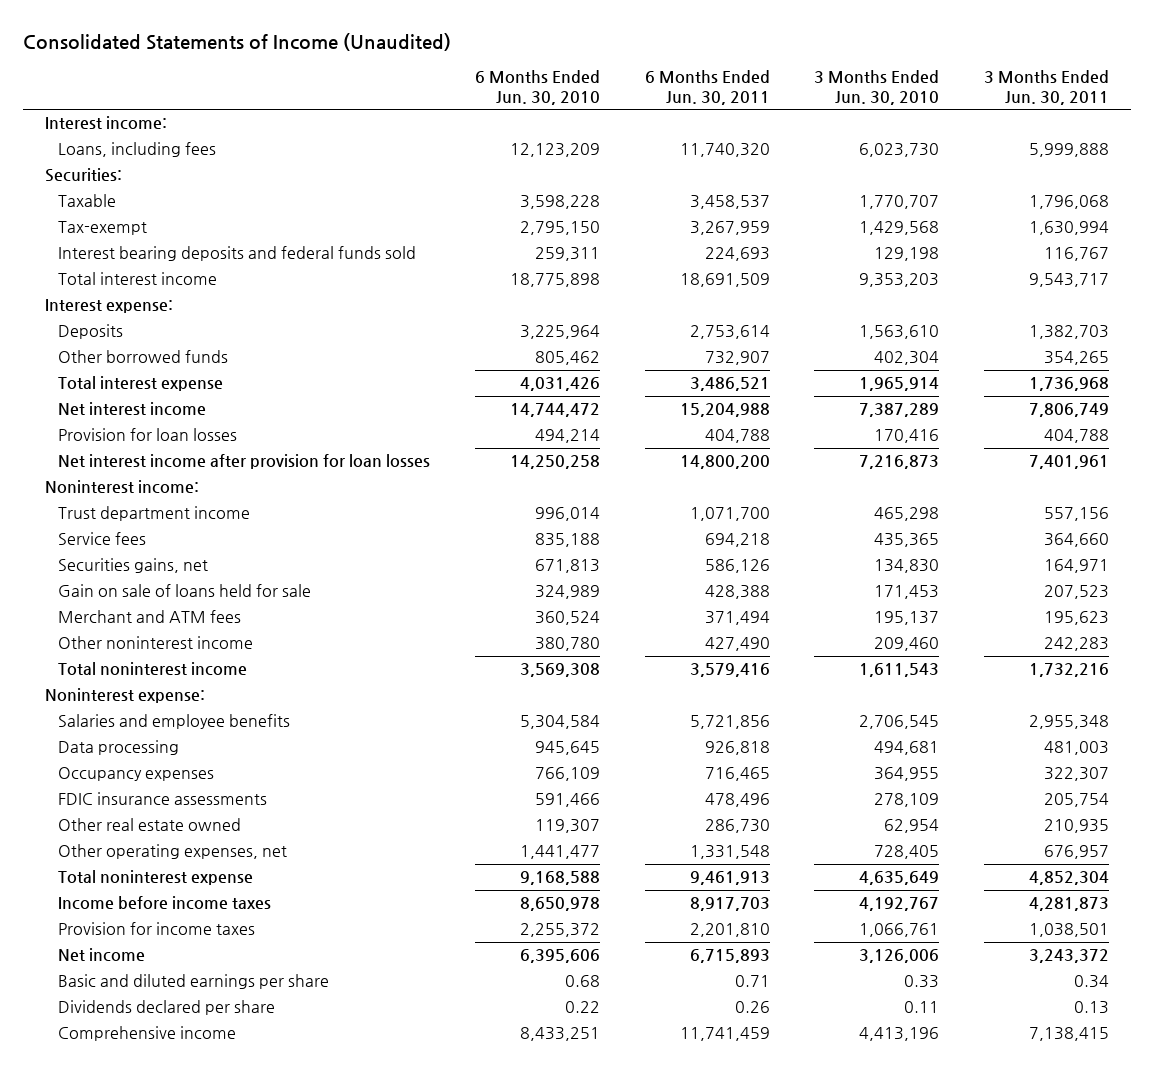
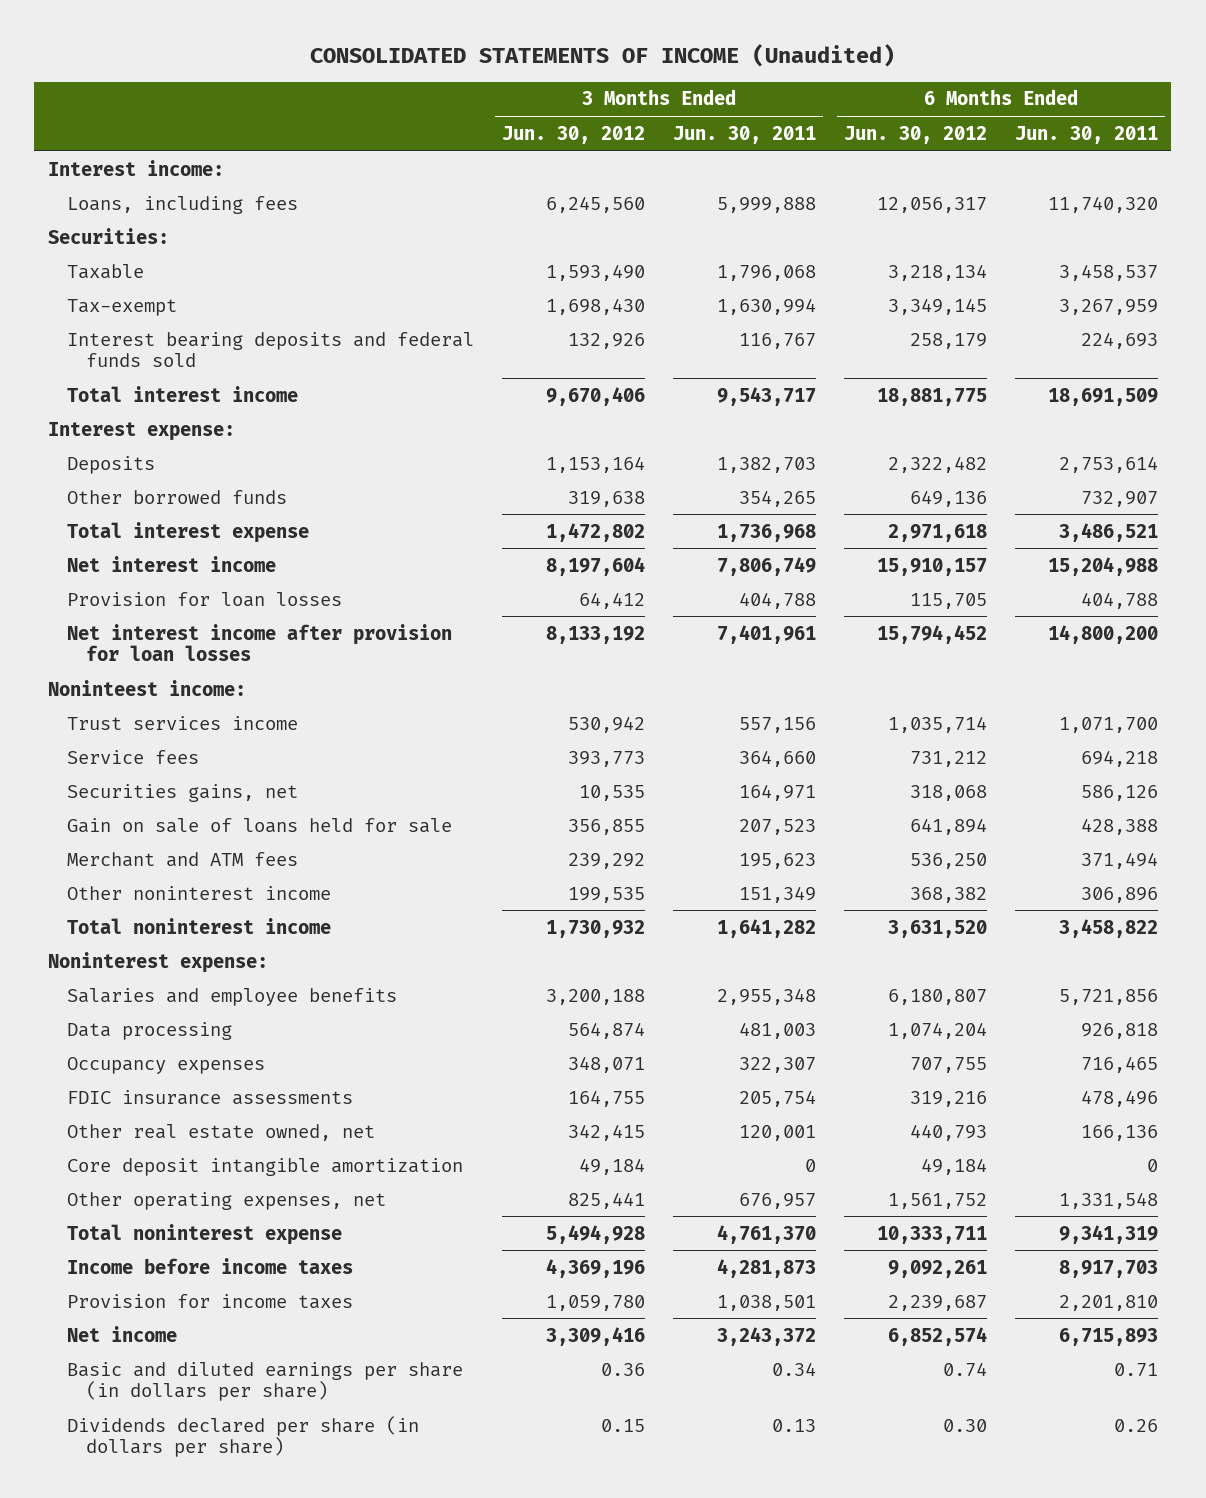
[22,32,451,51] Consolidated Statements of Income (Unaudited) -> [309,44,895,68] CONSOLIDATED STATEMENTS OF INCOME (Unaudited)
[475,70,601,105] 6 Months Ended Jun. 30, 2010 -> none
[814,70,940,105] 3 Months Ended Jun. 30, 2010 -> none
none -> [502,125,646,144] Jun. 30, 2012
none -> [843,125,987,144] Jun. 30, 2012
[45,480,200,495] Noninterest income: -> [48,679,247,696] Noninteest income:
[58,506,251,522] Trust department income -> [67,715,299,730] Trust services income
[704,637,770,652] 427,490 -> [1080,886,1158,903] 306,896
[1043,637,1109,652] 242,283 -> [738,885,816,903] 151,349
[689,663,770,678] 3,579,416 -> [1058,918,1158,938] 3,458,822
[1028,663,1109,678] 1,732,216 -> [716,918,816,938] 1,641,282
[58,818,242,832] Other real estate owned -> [67,1123,376,1141] Other real estate owned, net
[704,819,770,834] 286,730 -> [1080,1124,1158,1141] 166,136
[1043,819,1109,834] 210,935 -> [738,1124,816,1141] 120,001
none -> [67,1157,464,1176] Core deposit intangible amortization
[689,871,770,886] 9,461,913 -> [1058,1224,1158,1244] 9,341,319
[1028,871,1109,886] 4,852,304 -> [716,1224,816,1244] 4,761,370
[58,1026,237,1042] Comprehensive income -> none
[58,974,330,990] Basic and diluted earnings per share -> [67,1361,464,1401] Basic and diluted earnings per share (in dollars per share)
[58,1000,276,1016] Dividends declared per share -> [67,1415,420,1457] Dividends declared per share (in dollars per share)

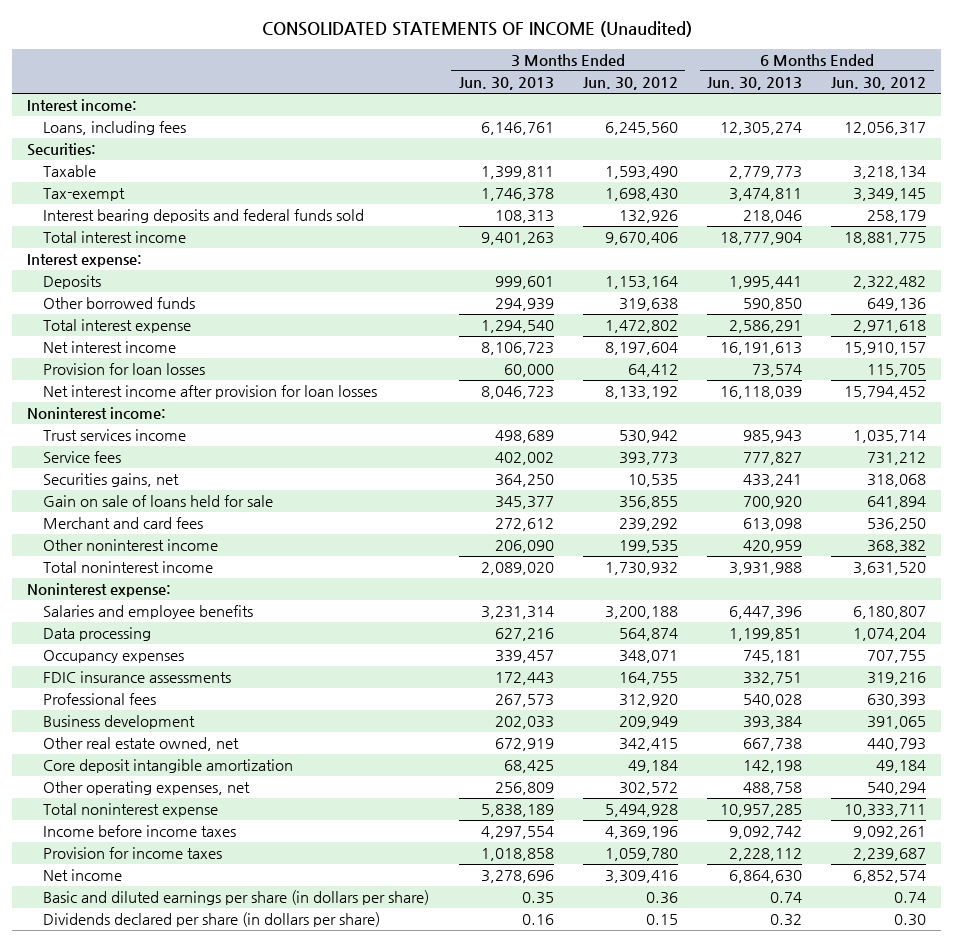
[672,125,816,144] Jun. 30, 2011 -> none
[1014,125,1158,144] Jun. 30, 2011 -> none
none -> [458,77,554,91] Jun. 30, 2013
none -> [707,77,803,91] Jun. 30, 2013
[48,679,247,696] Noninteest income: -> [26,407,166,420] Noninterest income:
[67,851,299,867] Merchant and ATM fees -> [43,517,204,530] Merchant and card fees
none -> [43,693,157,706] Professional fees
none -> [43,715,196,730] Business development
[568,1191,646,1209] 825,441 -> [618,782,678,796] 302,572
[887,1192,987,1209] 1,561,752 -> [867,782,927,796] 540,294

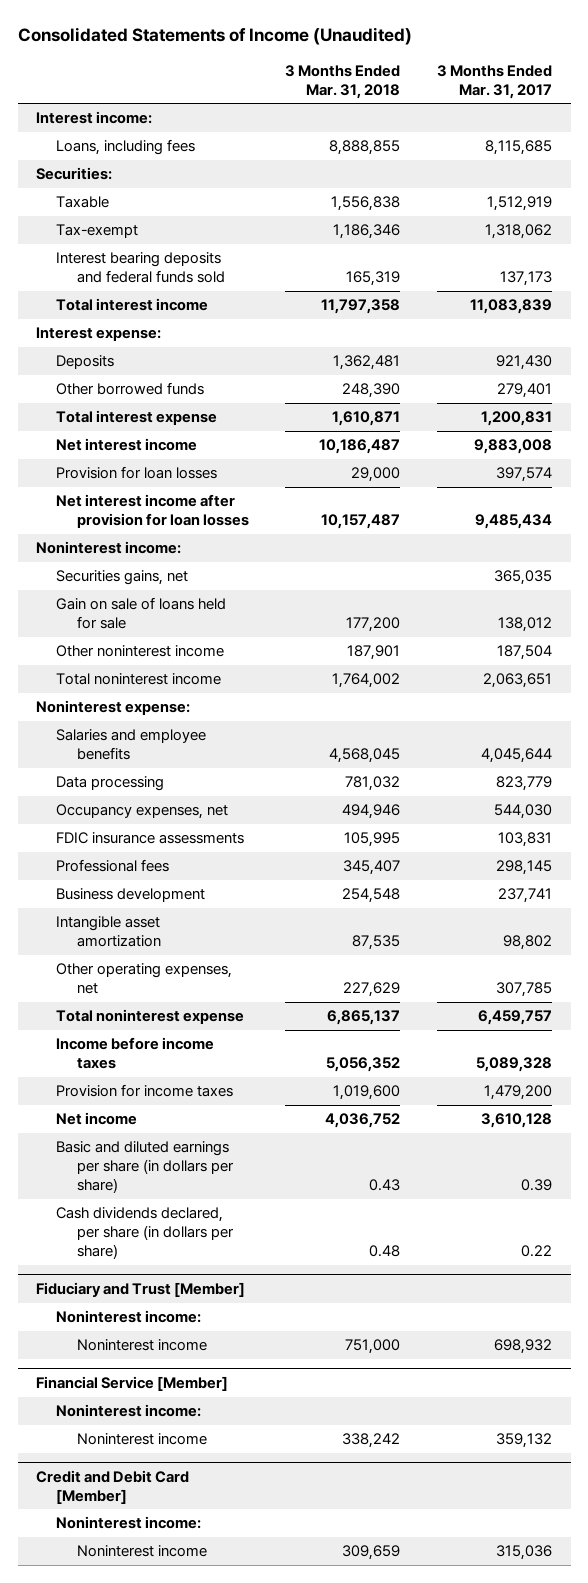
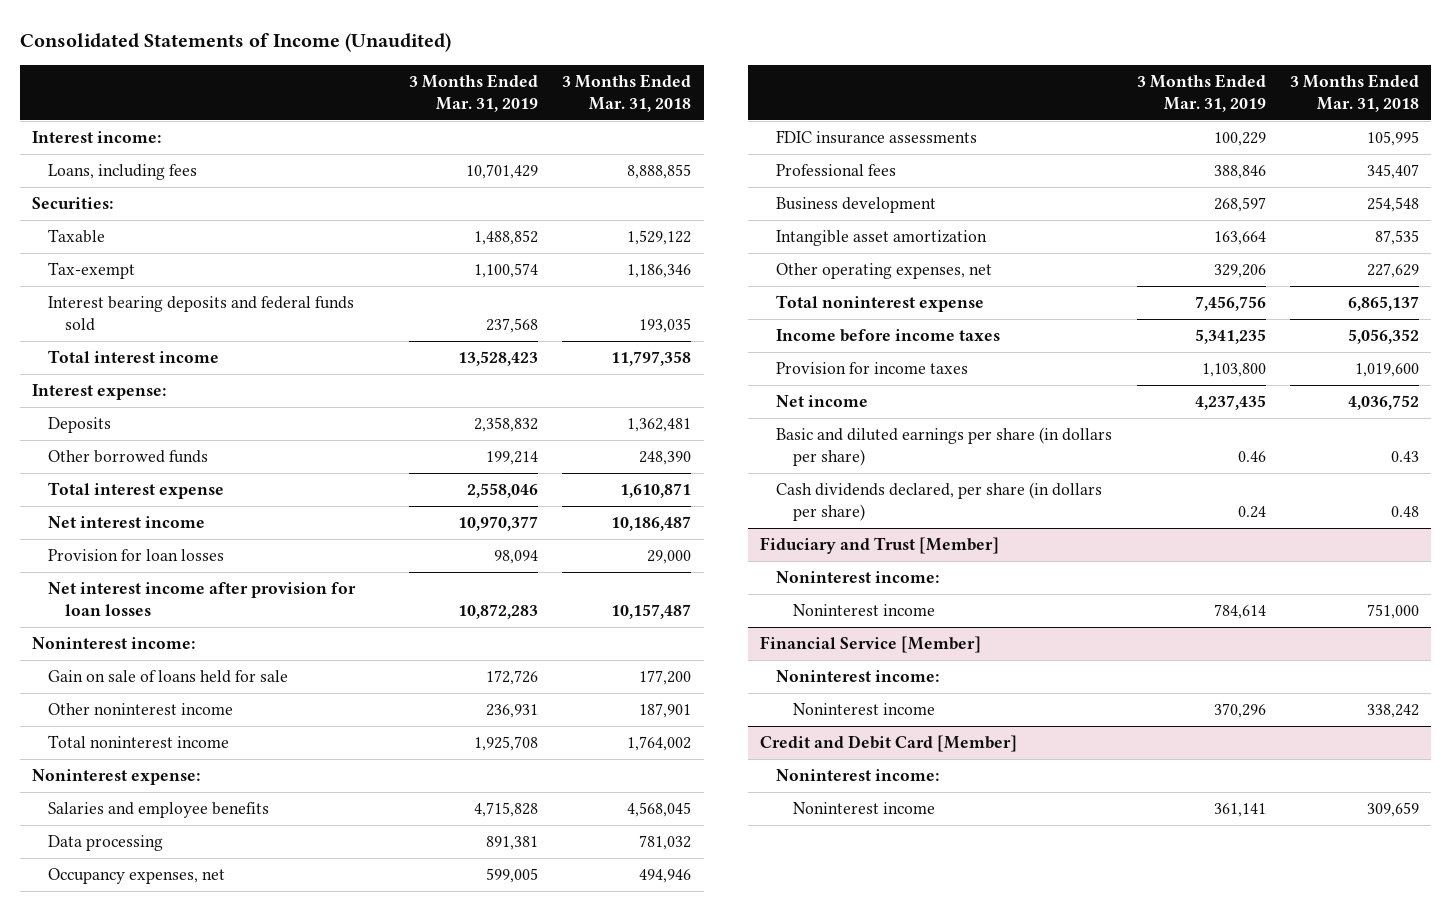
[437,64,553,99] 3 Months Ended Mar. 31, 2017 -> none
none -> [408,73,538,113] 3 Months Ended Mar. 31, 2019
[331,196,401,212] 1,556,838 -> [627,230,692,246] 1,529,122
[346,271,401,287] 165,319 -> [639,318,692,334] 193,035
[56,570,189,586] Securities gains, net -> none

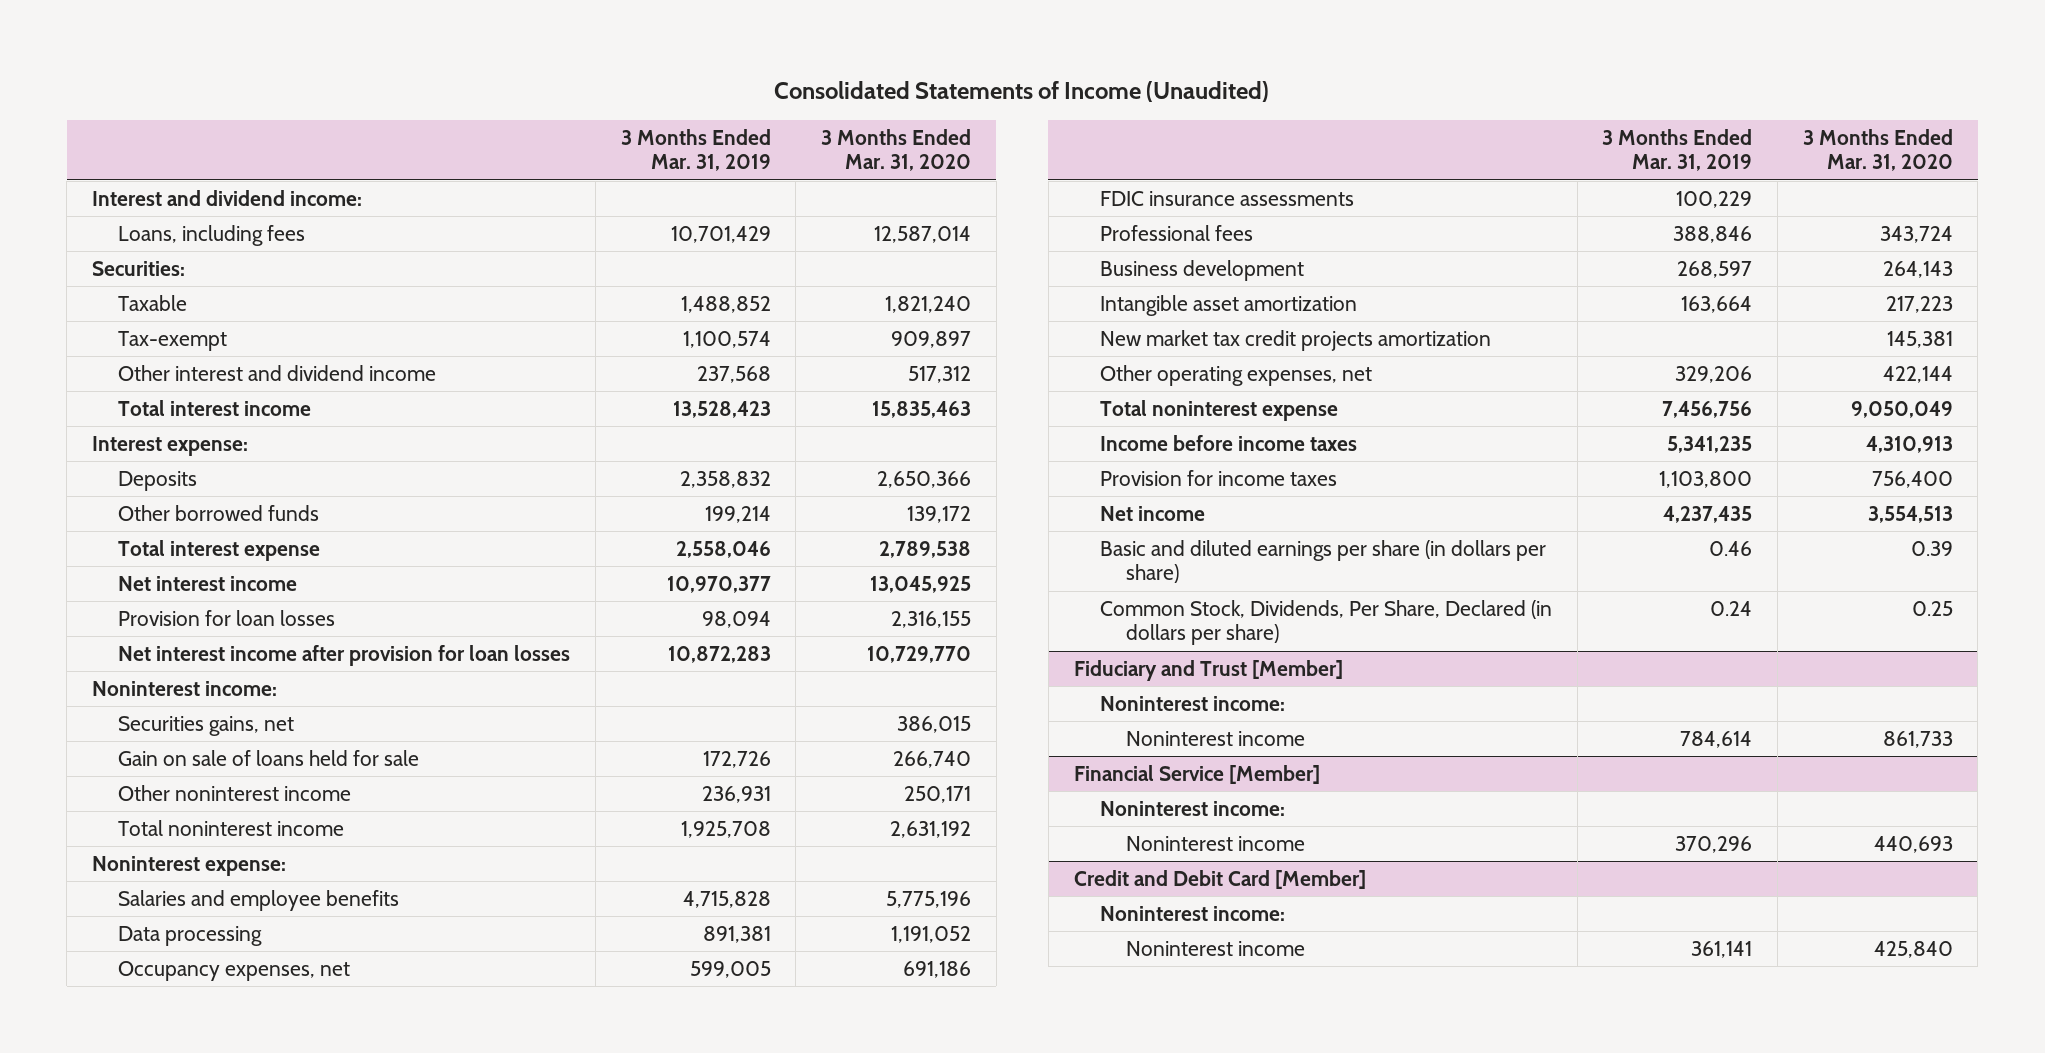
[562,73,692,113] 3 Months Ended Mar. 31, 2018 -> none
none -> [821,128,972,172] 3 Months Ended Mar. 31, 2020
[31,131,161,144] Interest income: -> [91,189,362,206] Interest and dividend income:
[48,296,355,332] Interest bearing deposits and federal funds sold -> [118,364,437,381] Other interest and dividend income
none -> [118,715,295,736] Securities gains, net
none -> [1099,329,1491,351] New market tax credit projects amortization
[776,482,1103,522] Cash dividends declared, per share (in dollars per share) -> [1099,599,1552,646] Common Stock, Dividends, Per Share, Declared (in dollars per share)

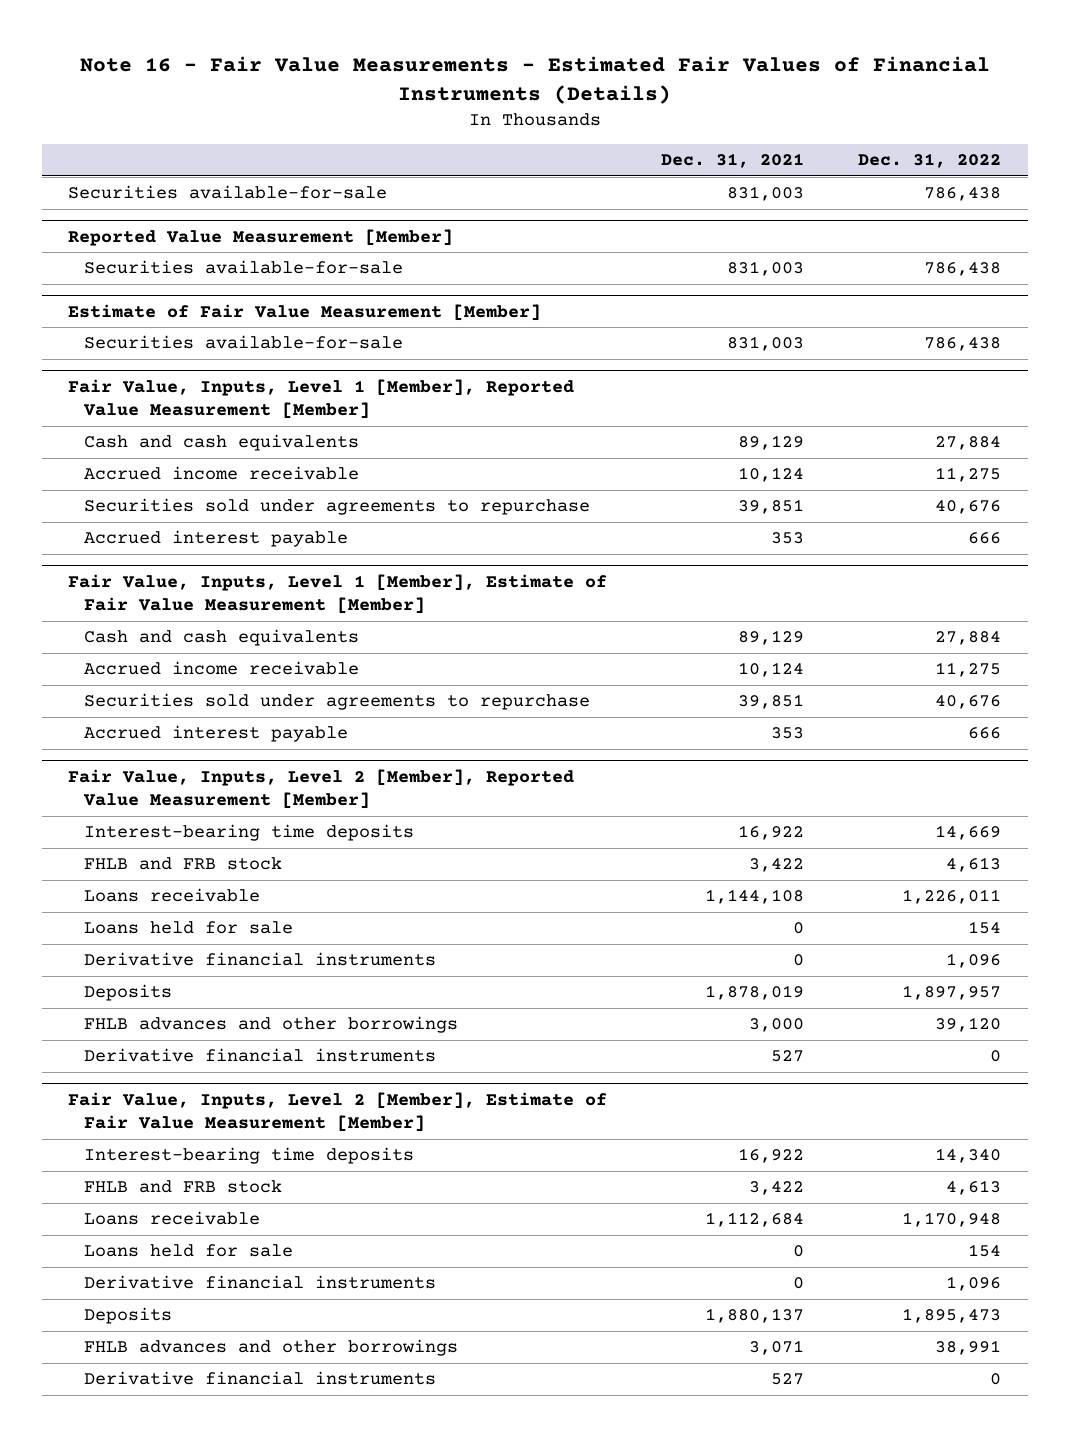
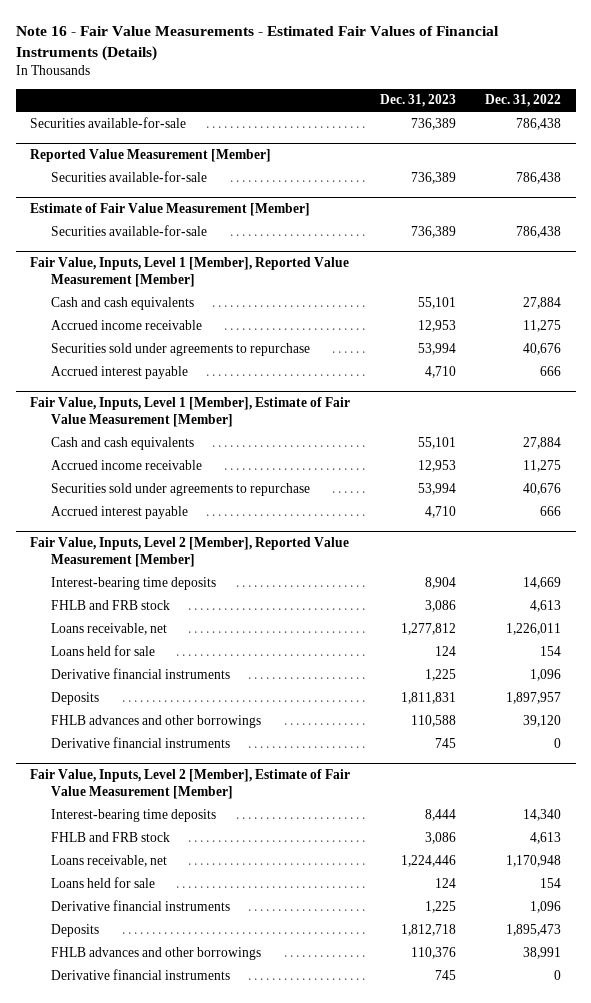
[661,153,805,169] Dec. 31, 2021 -> none
none -> [379,94,456,108] Dec. 31, 2023
[84,888,261,903] Loans receivable -> [50,622,167,635] Loans receivable, net
[84,1211,261,1226] Loans receivable -> [50,854,167,867] Loans receivable, net

